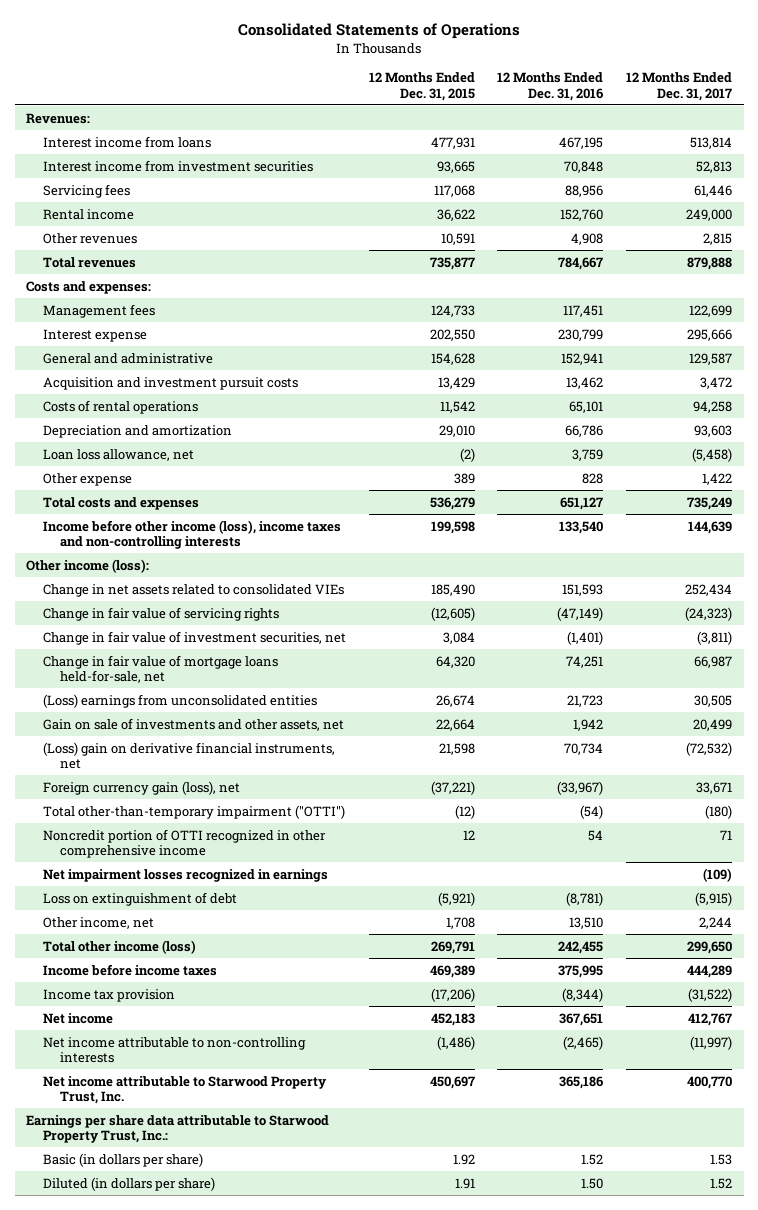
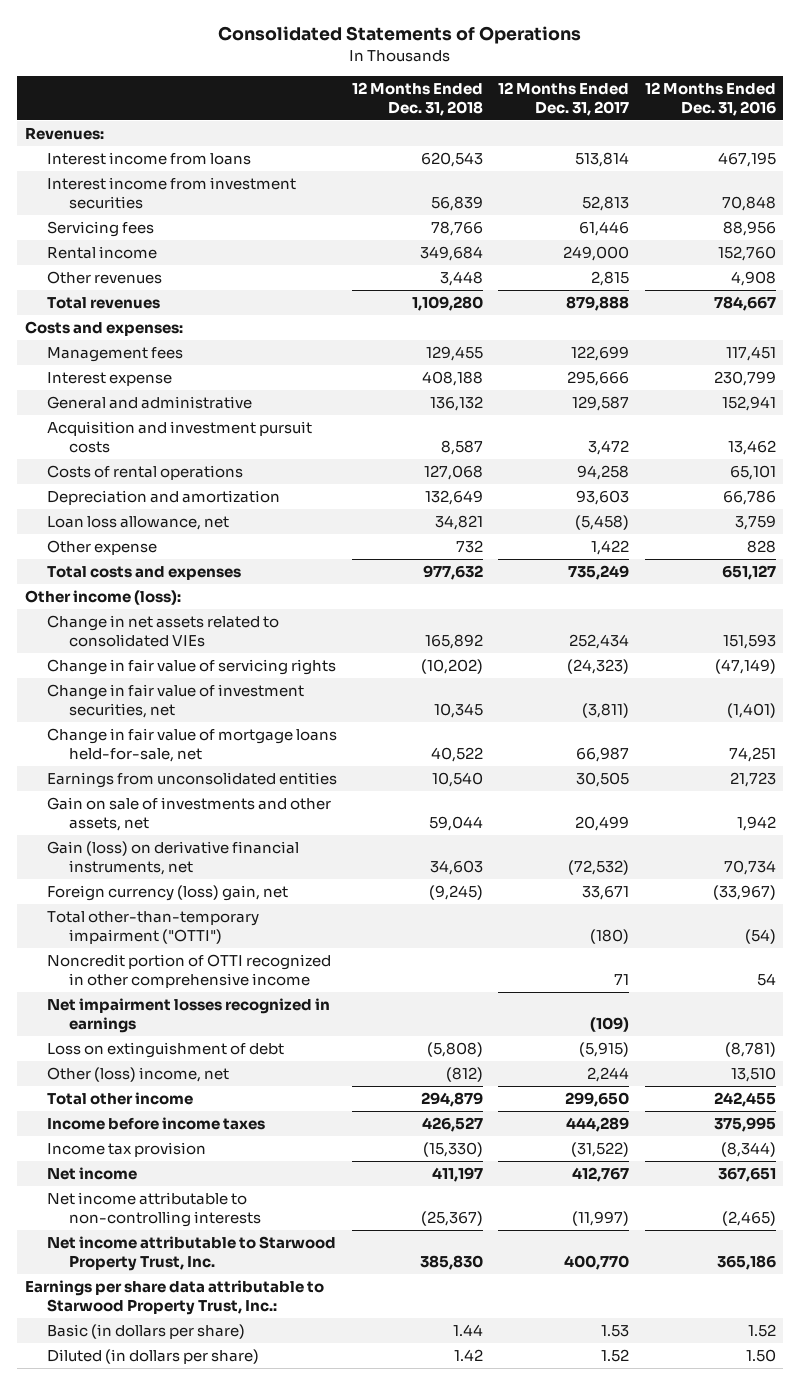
[368,72,475,101] 12 Months Ended Dec. 31, 2015 -> none
none -> [351,81,483,116] 12 Months Ended Dec. 31, 2018
[42,519,341,549] Income before other income (loss), income taxes and non-controlling interests -> none
[42,693,317,708] (Loss) earnings from unconsolidated entities -> [46,772,337,789] Earnings from unconsolidated entities
[42,741,335,769] (Loss) gain on derivative financial instruments, net -> [46,841,299,876] Gain (loss) on derivative financial instruments, net
[42,780,240,795] Foreign currency gain (loss), net -> [46,885,288,902] Foreign currency (loss) gain, net
[42,916,154,929] Other income, net -> [46,1067,229,1083] Other (loss) income, net
[42,939,196,954] Total other income (loss) -> [46,1092,193,1106] Total other income

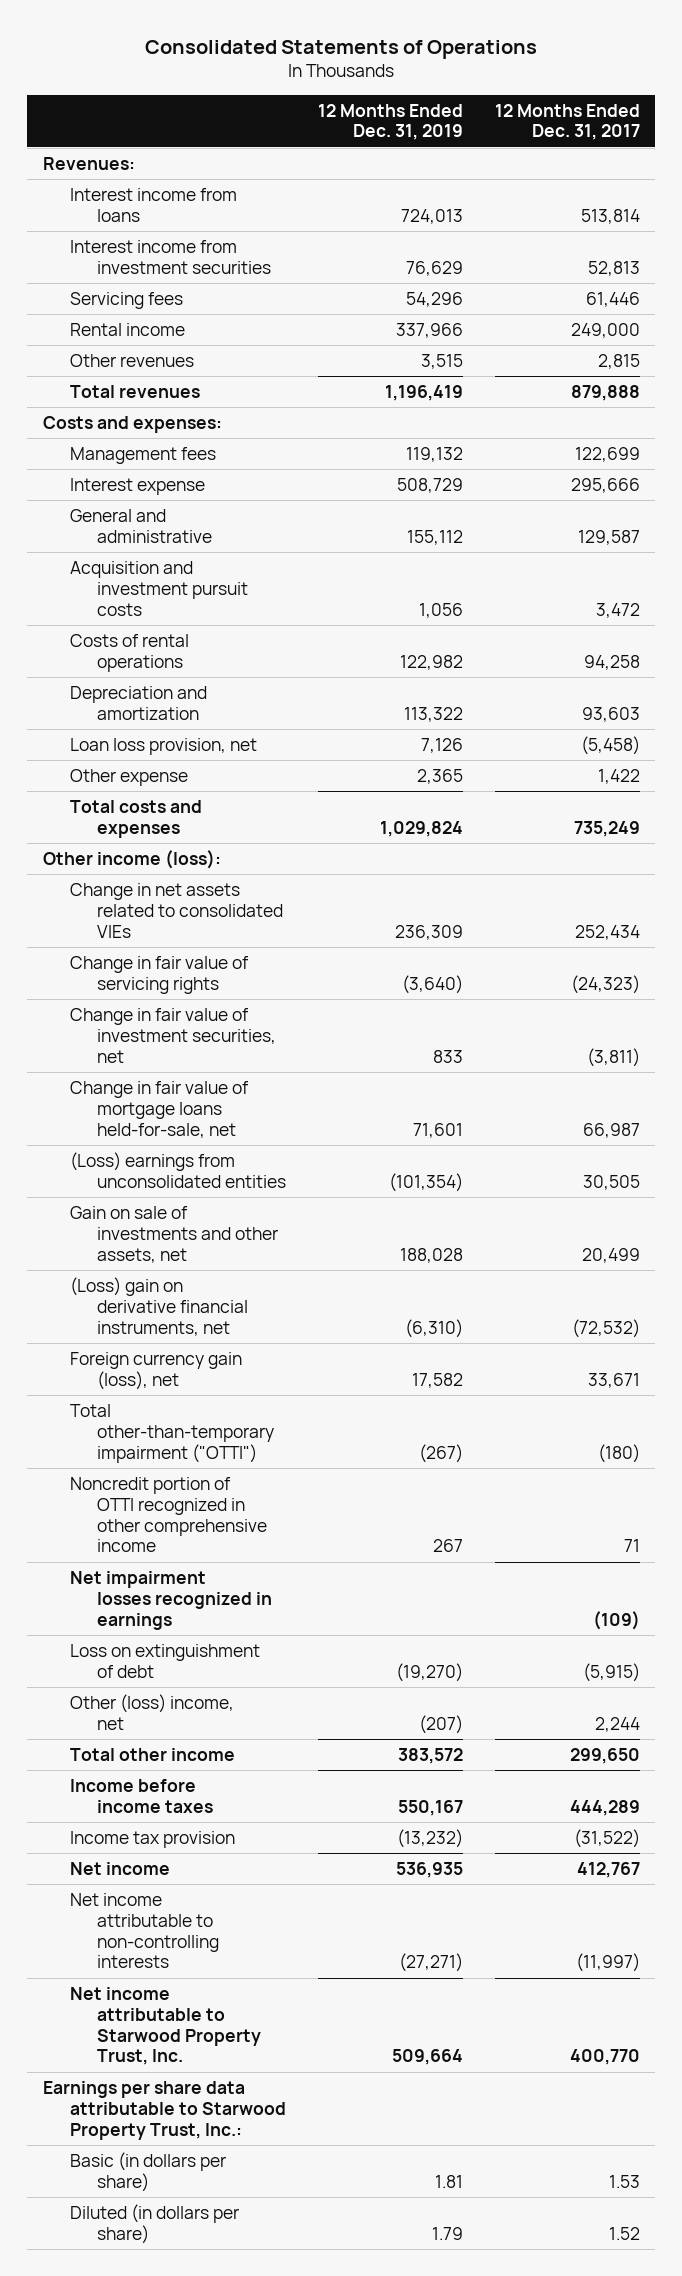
[351,81,483,116] 12 Months Ended Dec. 31, 2018 -> none
[644,81,776,116] 12 Months Ended Dec. 31, 2016 -> none
none -> [317,103,463,141] 12 Months Ended Dec. 31, 2019
[46,516,229,531] Loan loss allowance, net -> [69,737,257,755] Loan loss provision, net
[46,772,337,789] Earnings from unconsolidated entities -> [69,1151,286,1188] (Loss) earnings from unconsolidated entities
[46,841,299,876] Gain (loss) on derivative financial instruments, net -> [69,1276,248,1336] (Loss) gain on derivative financial instruments, net
[46,885,288,902] Foreign currency (loss) gain, net -> [69,1351,242,1390] Foreign currency gain (loss), net

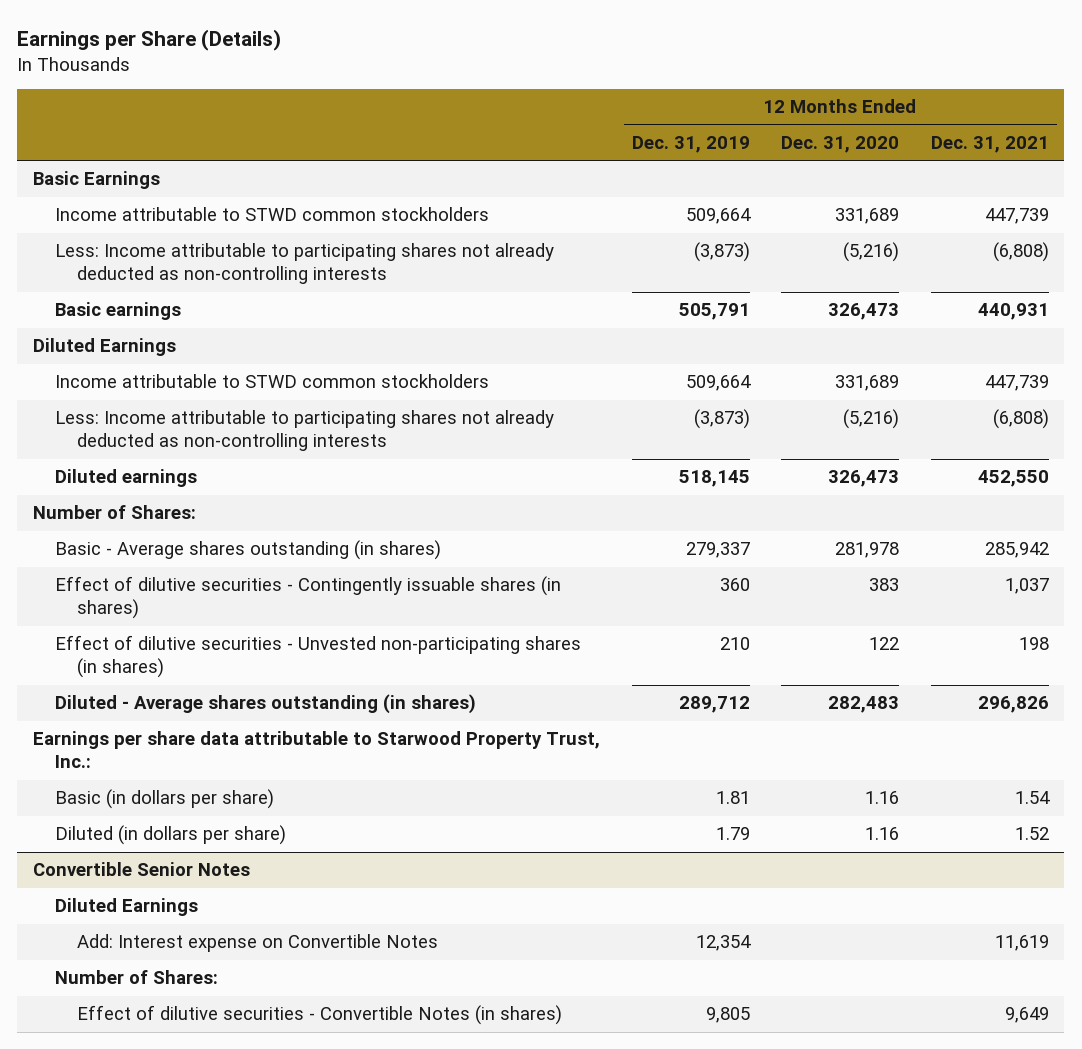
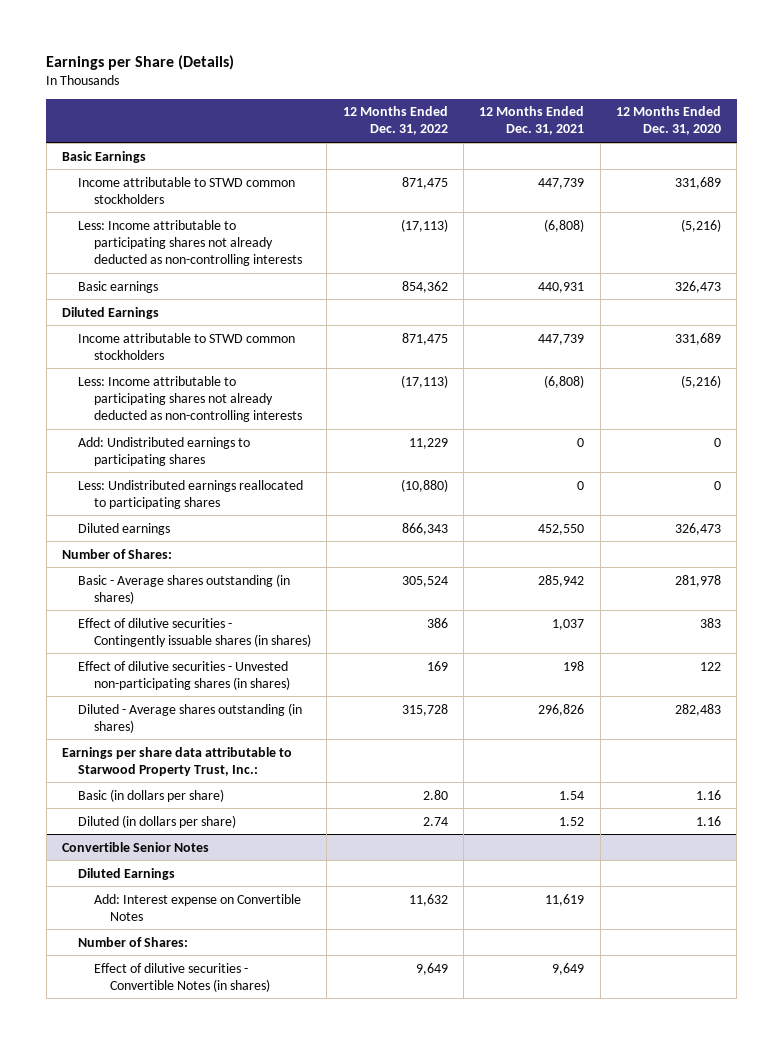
[631,135,750,153] Dec. 31, 2019 -> none
none -> [342,106,448,136] 12 Months Ended Dec. 31, 2022
none -> [78,436,251,466] Add: Undistributed earnings to participating shares
none -> [78,479,304,509] Less: Undistributed earnings reallocated to participating shares

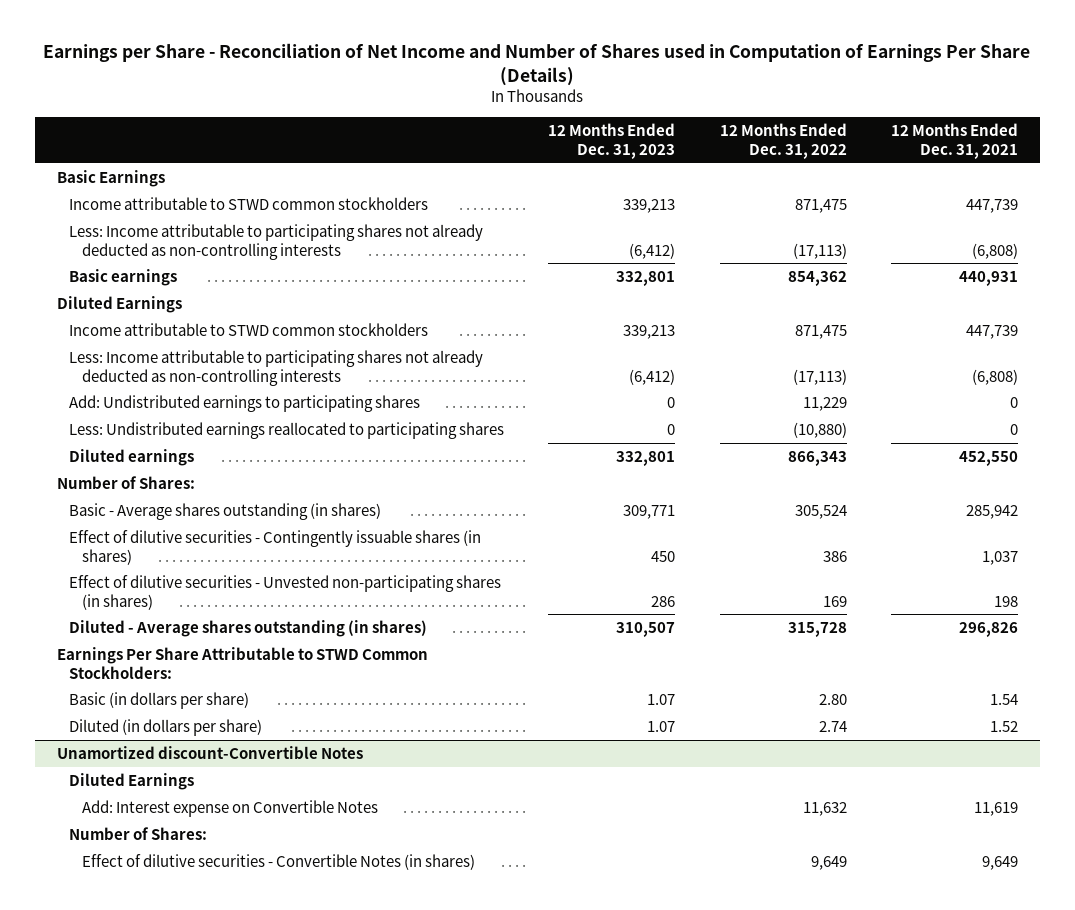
[46,55,235,71] Earnings per Share (Details) -> [43,43,1031,86] Earnings per Share - Reconciliation of Net Income and Number of Shares used in Computation of Earnings Per Share (Details)
[616,106,722,136] 12 Months Ended Dec. 31, 2020 -> none
none -> [548,123,676,159] 12 Months Ended Dec. 31, 2023
[62,746,293,776] Earnings per share data attributable to Starwood Property Trust, Inc.: -> [57,646,429,679] Earnings Per Share Attributable to STWD Common Stockholders:
[62,841,210,852] Convertible Senior Notes -> [57,745,364,759] Unamortized discount-Convertible Notes

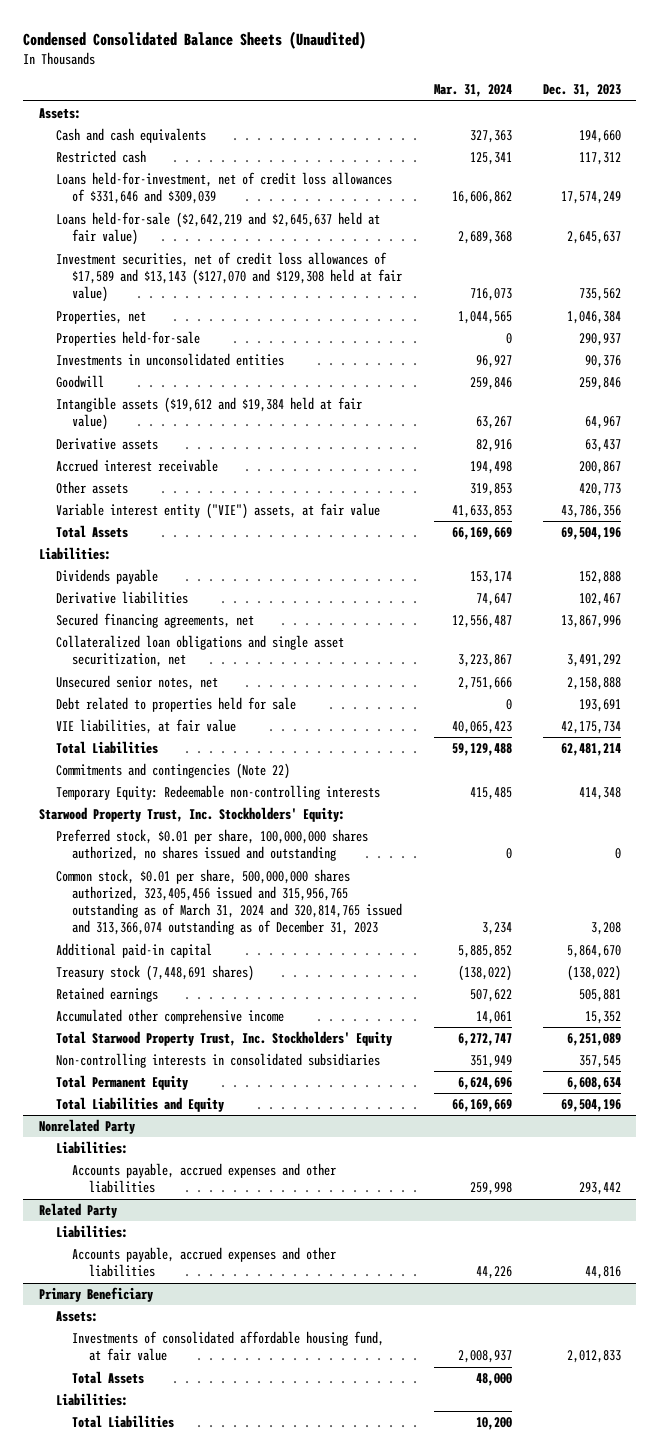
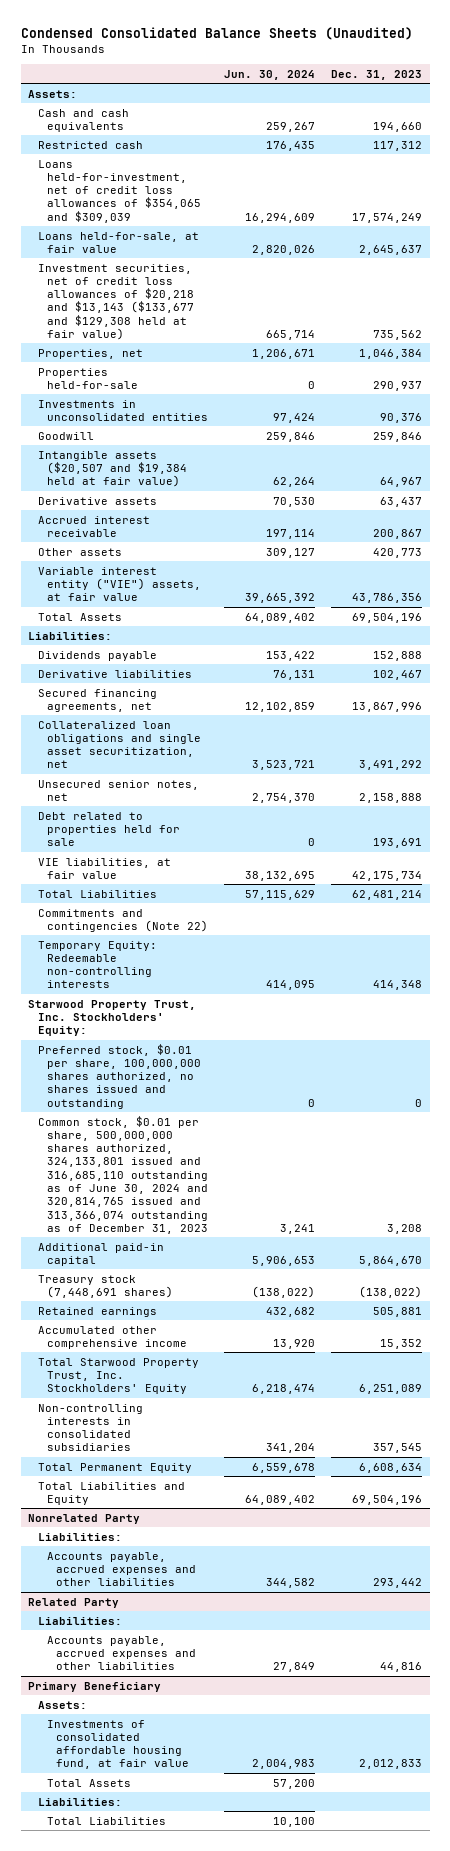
[433,84,512,98] Mar. 31, 2024 -> none
none -> [224,69,316,80] Jun. 30, 2024
[55,172,392,205] Loans held-for-investment, net of credit loss allowances of $331,646 and $309,039 -> [37,159,202,223] Loans held-for-investment, net of credit loss allowances of $354,065 and $309,039
[55,212,380,246] Loans held-for-sale ($2,642,219 and $2,645,637 held at fair value) -> [37,231,199,253] Loans held-for-sale, at fair value
[55,252,403,303] Investment securities, net of credit loss allowances of $17,589 and $13,143 ($127,070 and $129,308 held at fair value) -> [37,263,195,340] Investment securities, net of credit loss allowances of $20,218 and $13,143 ($133,677 and $129,308 held at fair value)
[55,397,362,431] Intangible assets ($19,612 and $19,384 held at fair value) -> [37,450,188,488] Intangible assets ($20,507 and $19,384 held at fair value)
[55,869,403,936] Common stock, $0.01 per share, 500,000,000 shares authorized, 323,405,456 issued and 315,956,765 outstanding as of March 31, 2024 and 320,814,765 issued and 313,366,074 outstanding as of December 31, 2023 -> [37,1115,209,1234] Common stock, $0.01 per share, 500,000,000 shares authorized, 324,133,801 issued and 316,685,110 outstanding as of June 30, 2024 and 320,814,765 issued and 313,366,074 outstanding as of December 31, 2023

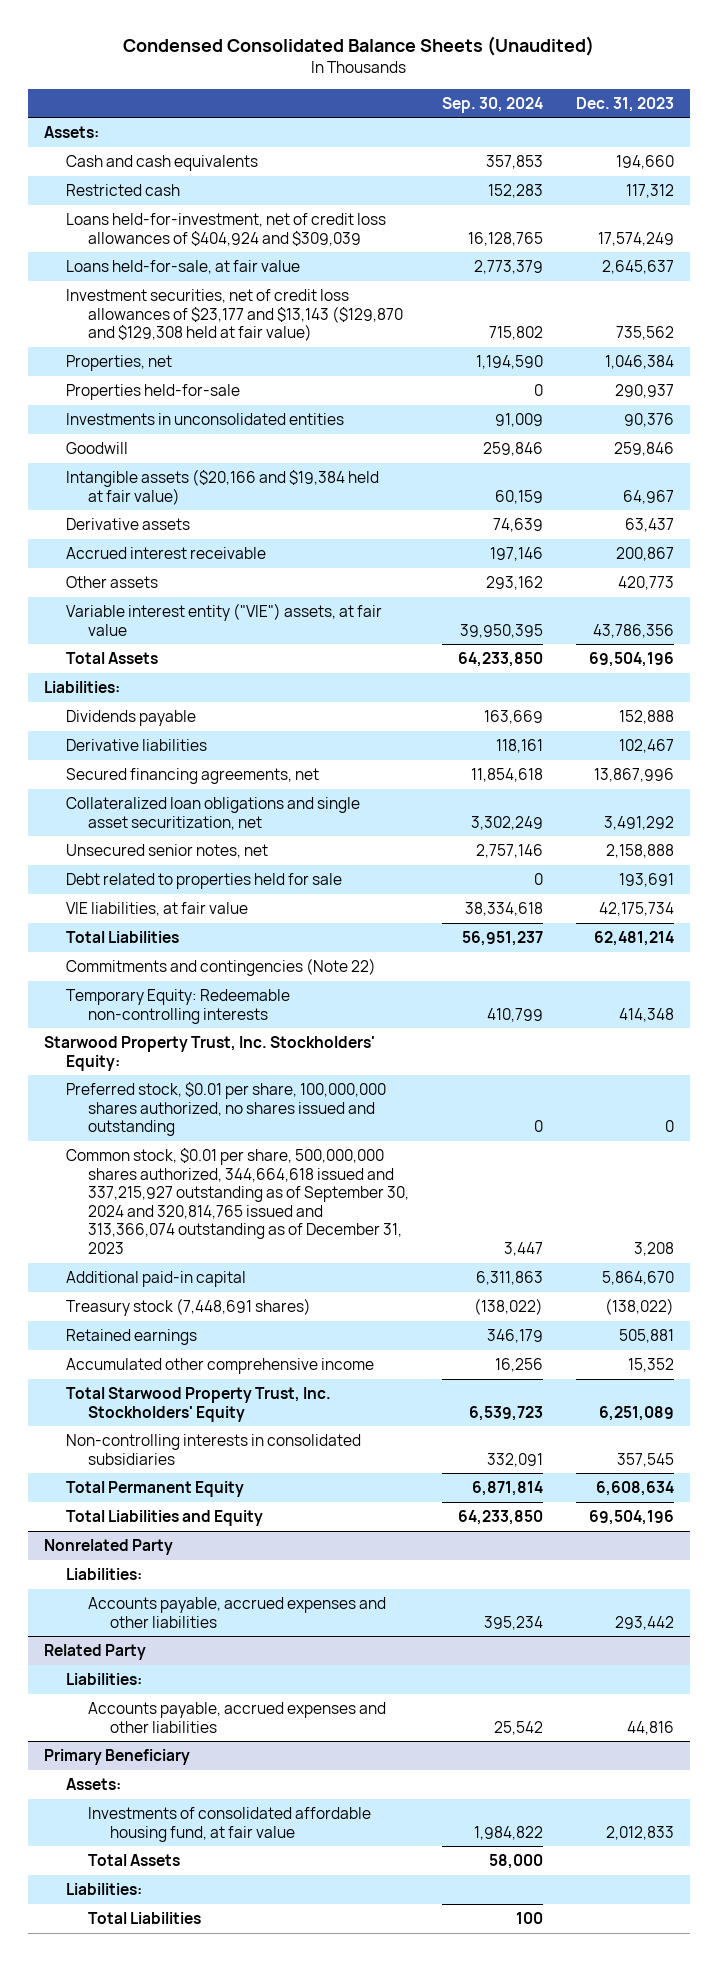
[224,69,316,80] Jun. 30, 2024 -> none
none -> [441,96,543,113] Sep. 30, 2024
[37,159,202,223] Loans held-for-investment, net of credit loss allowances of $354,065 and $309,039 -> [66,213,387,246] Loans held-for-investment, net of credit loss allowances of $404,924 and $309,039
[37,263,195,340] Investment securities, net of credit loss allowances of $20,218 and $13,143 ($133,677 and $129,308 held at fair value) -> [66,289,404,342] Investment securities, net of credit loss allowances of $23,177 and $13,143 ($129,870 and $129,308 held at fair value)
[37,450,188,488] Intangible assets ($20,507 and $19,384 held at fair value) -> [66,469,380,505] Intangible assets ($20,166 and $19,384 held at fair value)
[37,1115,209,1234] Common stock, $0.01 per share, 500,000,000 shares authorized, 324,133,801 issued and 316,685,110 outstanding as of June 30, 2024 and 320,814,765 issued and 313,366,074 outstanding as of December 31, 2023 -> [66,1148,410,1255] Common stock, $0.01 per share, 500,000,000 shares authorized, 344,664,618 issued and 337,215,927 outstanding as of September 30, 2024 and 320,814,765 issued and 313,366,074 outstanding as of December 31, 2023

